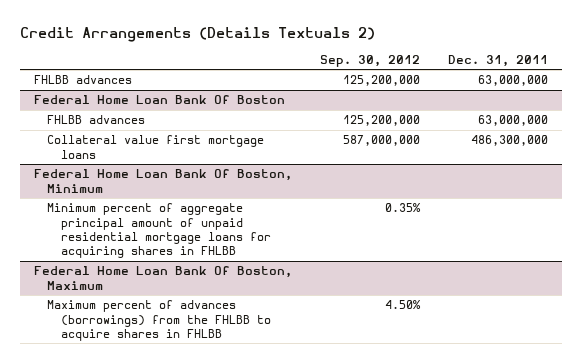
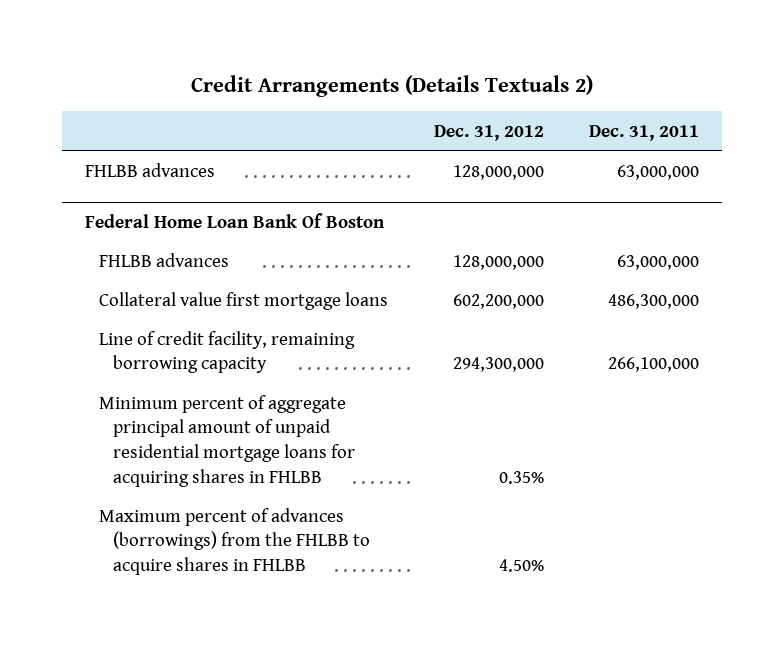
[320,54,421,67] Sep. 30, 2012 -> none
none -> [433,124,544,141] Dec. 31, 2012
[33,169,292,193] Federal Home Loan Bank Of Boston, Minimum -> none
none -> [99,330,356,374] Line of credit facility, remaining borrowing capacity
[33,266,292,290] Federal Home Loan Bank Of Boston, Maximum -> none

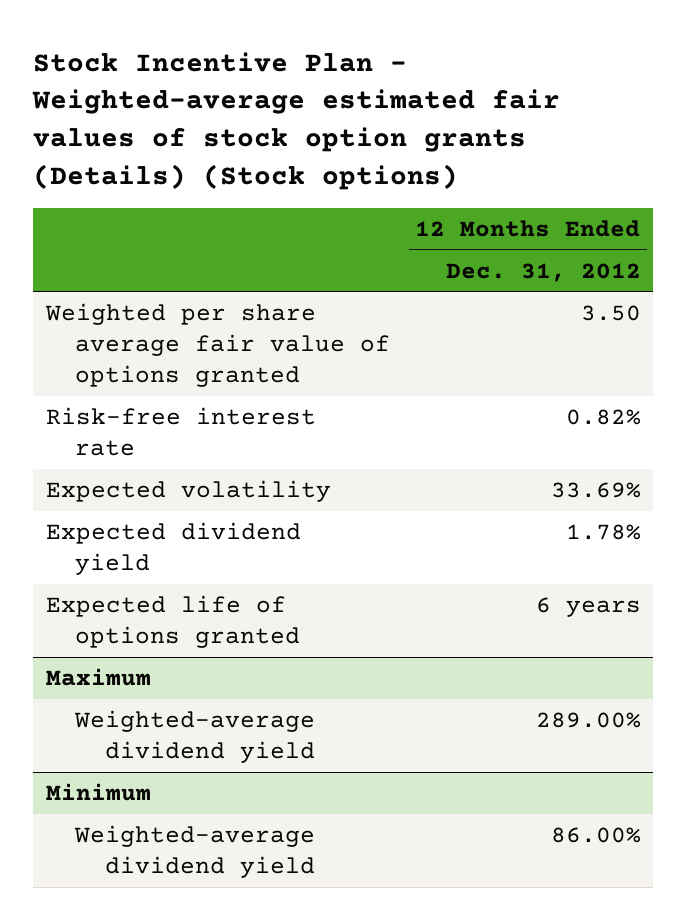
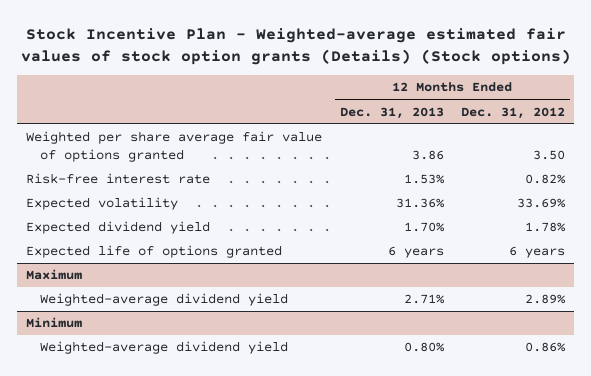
none -> [339,106,444,119] Dec. 31, 2013
[535,711,641,728] 289.00% -> [525,294,567,305] 2.89%
[550,826,641,843] 86.00% -> [525,342,567,353] 0.86%

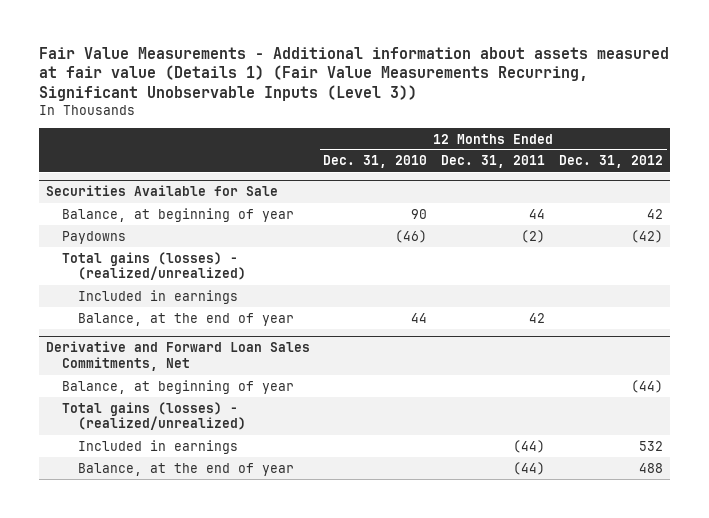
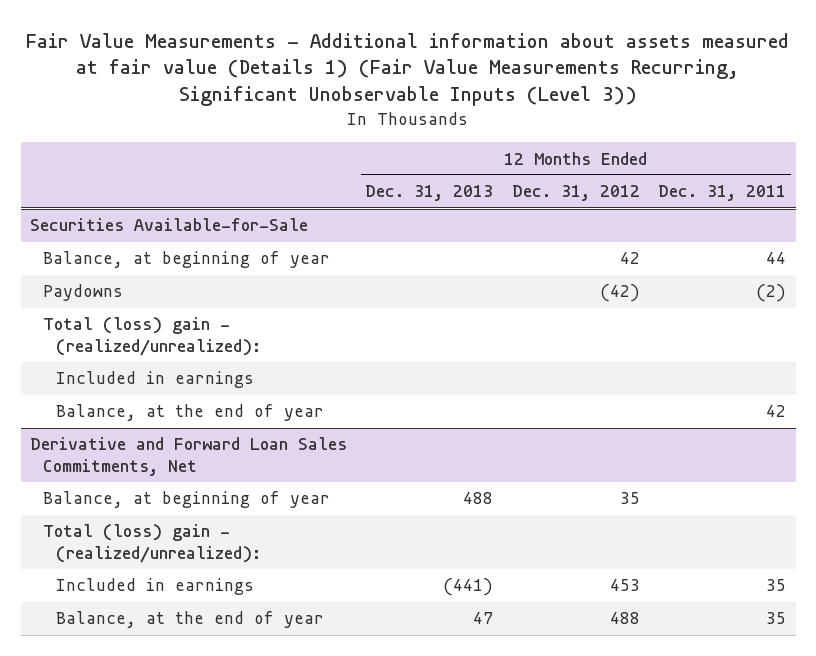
[323,155,428,169] Dec. 31, 2010 -> none
none -> [365,185,494,202] Dec. 31, 2013
[45,185,278,197] Securities Available for Sale -> [29,218,308,232] Securities Available-for-Sale
[61,251,247,281] Total gains (losses) - (realized/unrealized) -> [43,317,262,356] Total (loss) gain - (realized/unrealized):
[631,379,664,393] (44) -> [619,492,640,505] 35
[61,401,247,431] Total gains (losses) - (realized/unrealized) -> [43,524,262,563] Total (loss) gain - (realized/unrealized):
[513,439,546,453] (44) -> [766,579,787,592] 35
[639,440,664,451] 532 -> [609,579,640,592] 453
[513,461,546,475] (44) -> [766,612,787,625] 35

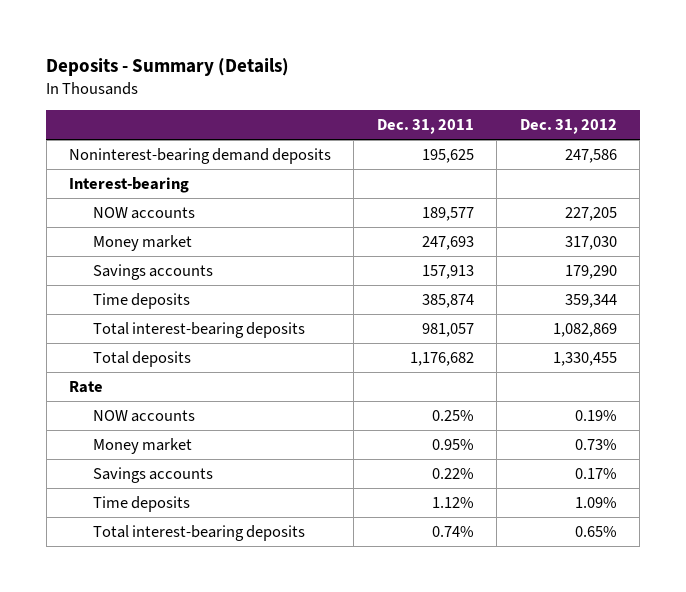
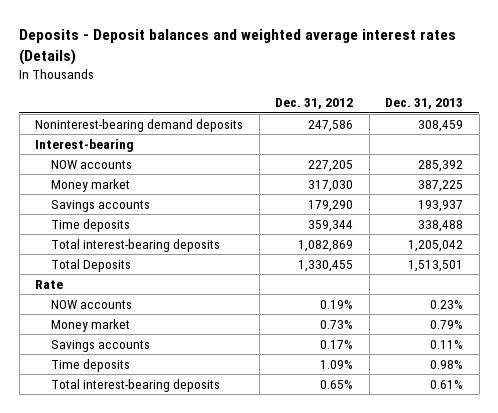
[46,57,290,76] Deposits - Summary (Details) -> [19,28,457,65] Deposits - Deposit balances and weighted average interest rates (Details)
[376,119,474,135] Dec. 31, 2011 -> none
none -> [385,98,464,110] Dec. 31, 2013
[92,350,191,367] Total deposits -> [50,258,131,272] Total Deposits

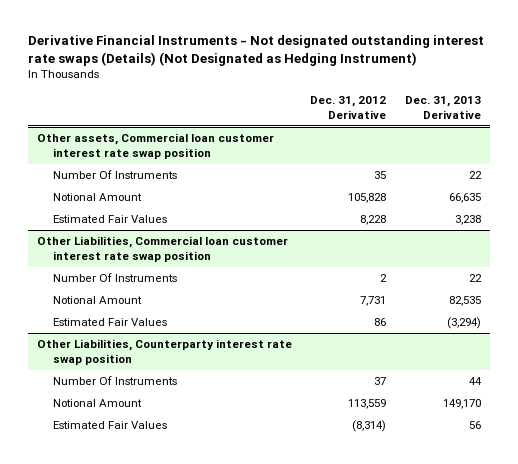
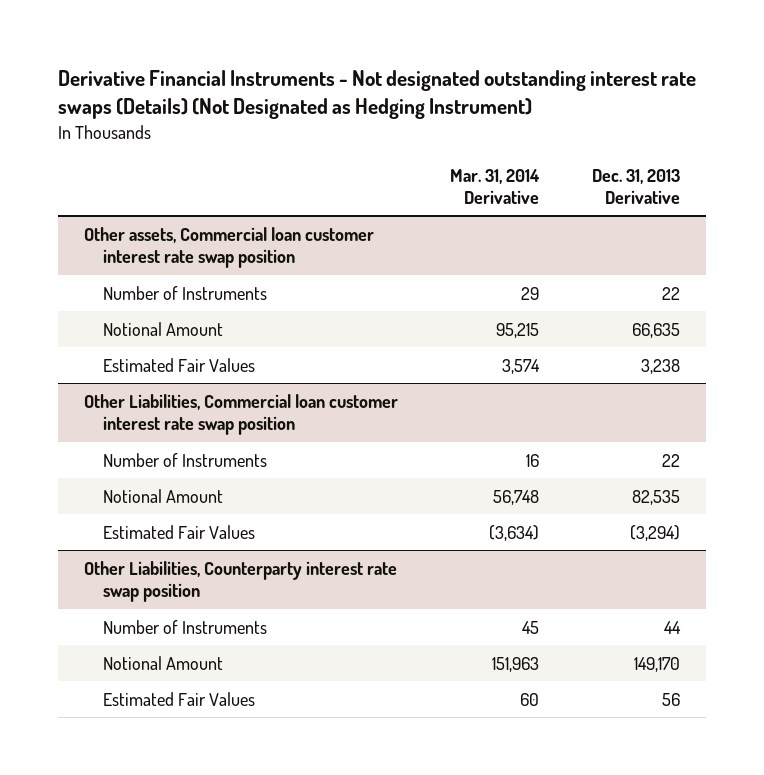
[310,96,387,119] Dec. 31, 2012 Derivative -> none
none -> [450,168,541,204] Mar. 31, 2014 Derivative
[53,169,178,179] Number Of Instruments -> [102,285,267,300] Number of Instruments
[53,272,178,282] Number Of Instruments -> [102,452,267,467] Number of Instruments
[53,375,178,385] Number Of Instruments -> [102,619,267,634] Number of Instruments

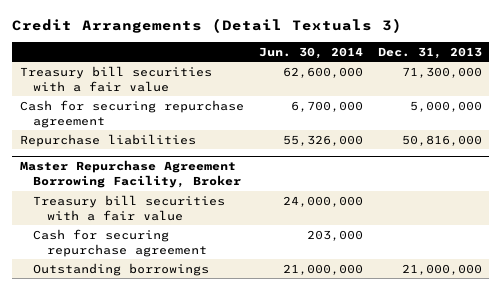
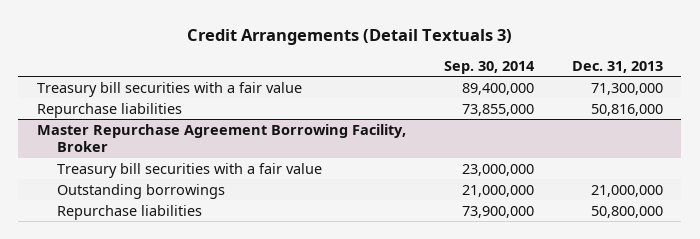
[258,46,363,59] Jun. 30, 2014 -> none
none -> [443,60,535,74] Sep. 30, 2014
[19,99,244,128] Cash for securing repurchase agreement -> none
[33,228,207,257] Cash for securing repurchase agreement -> none
none -> [57,204,203,220] Repurchase liabilities

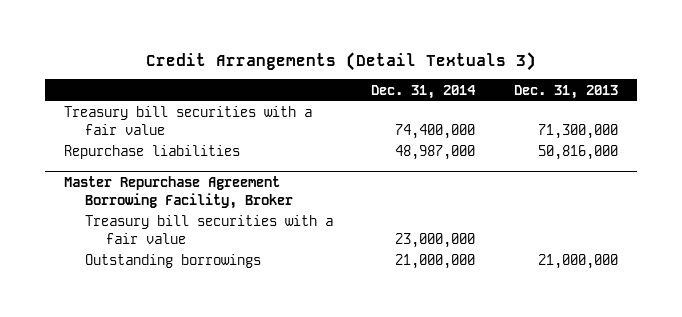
[443,60,535,74] Sep. 30, 2014 -> none
none -> [371,84,477,99] Dec. 31, 2014
[57,204,203,220] Repurchase liabilities -> none

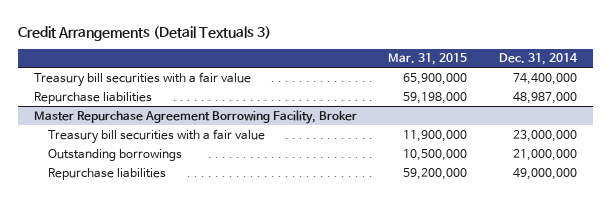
[513,84,618,99] Dec. 31, 2013 -> none
none -> [388,53,468,66] Mar. 31, 2015
none -> [48,167,167,180] Repurchase liabilities

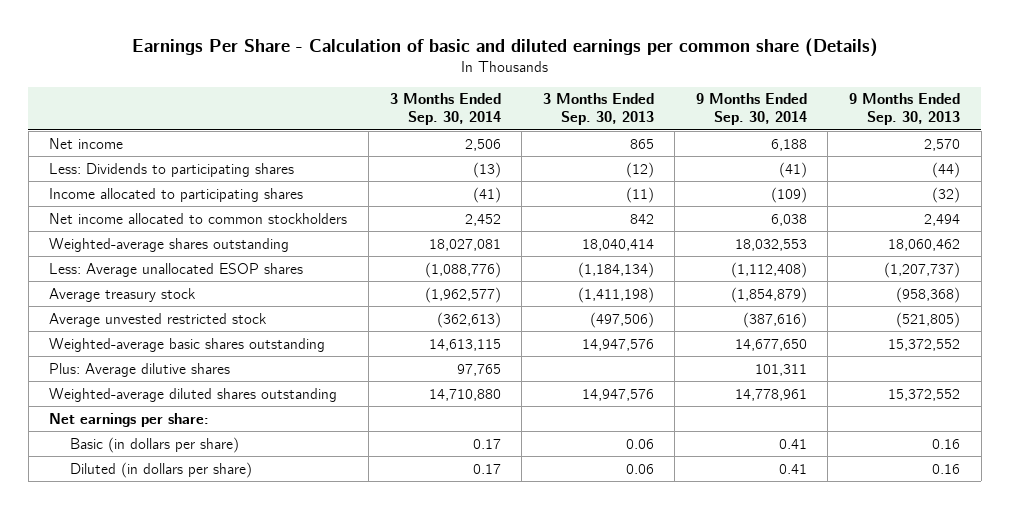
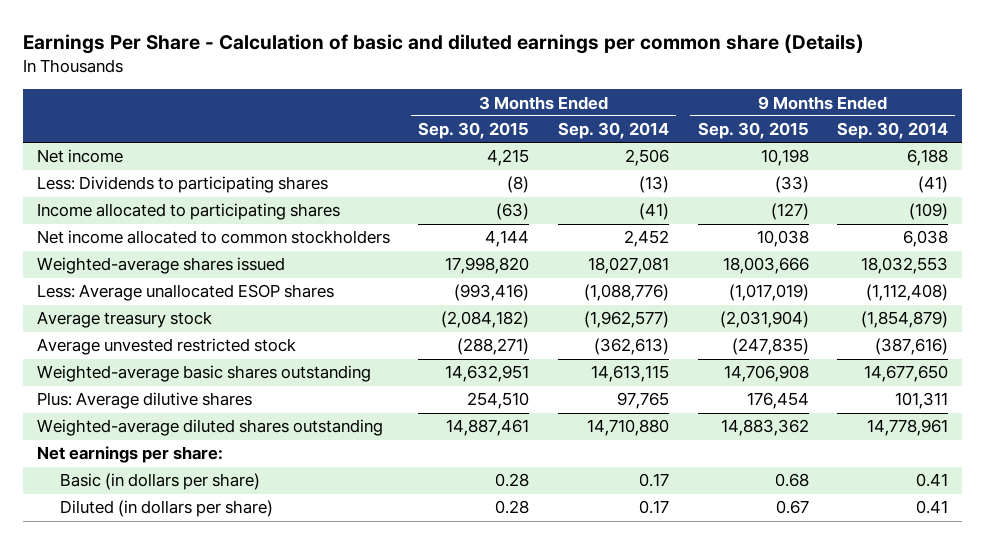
[542,93,654,126] 3 Months Ended Sep. 30, 2013 -> none
[848,93,960,126] 9 Months Ended Sep. 30, 2013 -> none
none -> [418,122,530,140] Sep. 30, 2015
none -> [697,122,809,140] Sep. 30, 2015
[49,237,290,252] Weighted-average shares outstanding -> [36,257,285,275] Weighted-average shares issued

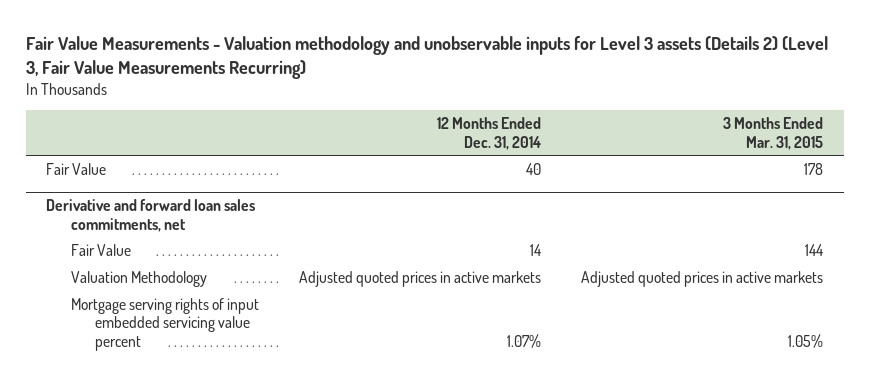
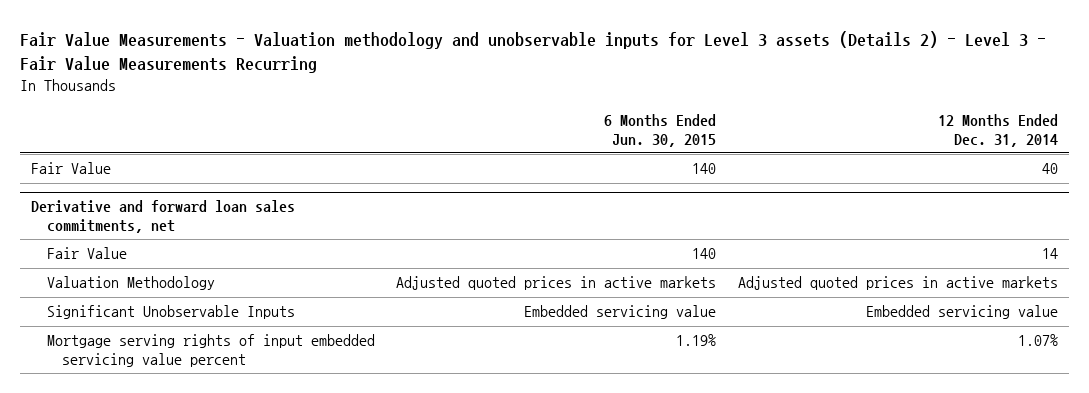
[25,35,828,79] Fair Value Measurements - Valuation methodology and unobservable inputs for Level 3 assets (Details 2) (Level 3, Fair Value Measurements Recurring) -> [20,30,1047,73] Fair Value Measurements - Valuation methodology and unobservable inputs for Level 3 assets (Details 2) - Level 3 - Fair Value Measurements Recurring
[723,117,824,150] 3 Months Ended Mar. 31, 2015 -> none
none -> [604,114,717,147] 6 Months Ended Jun. 30, 2015
none -> [46,305,295,320] Significant Unobservable Inputs

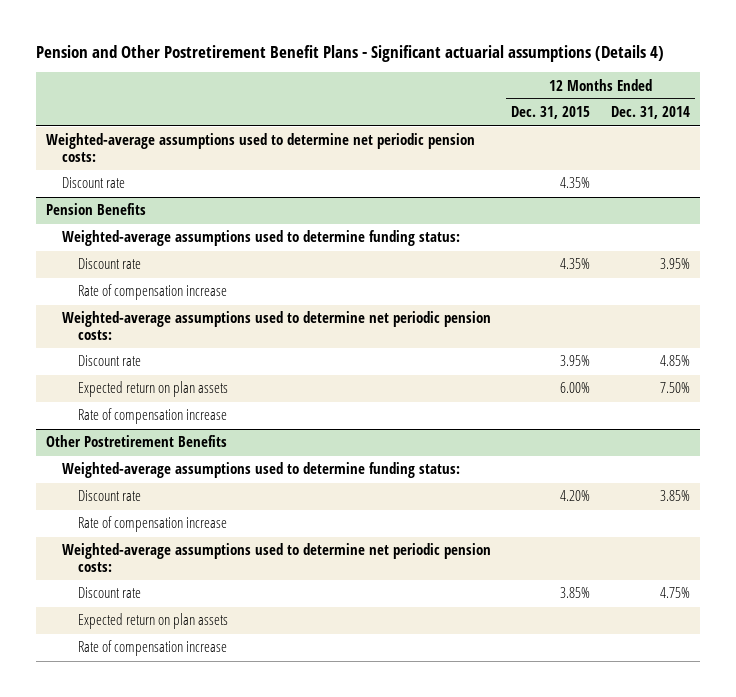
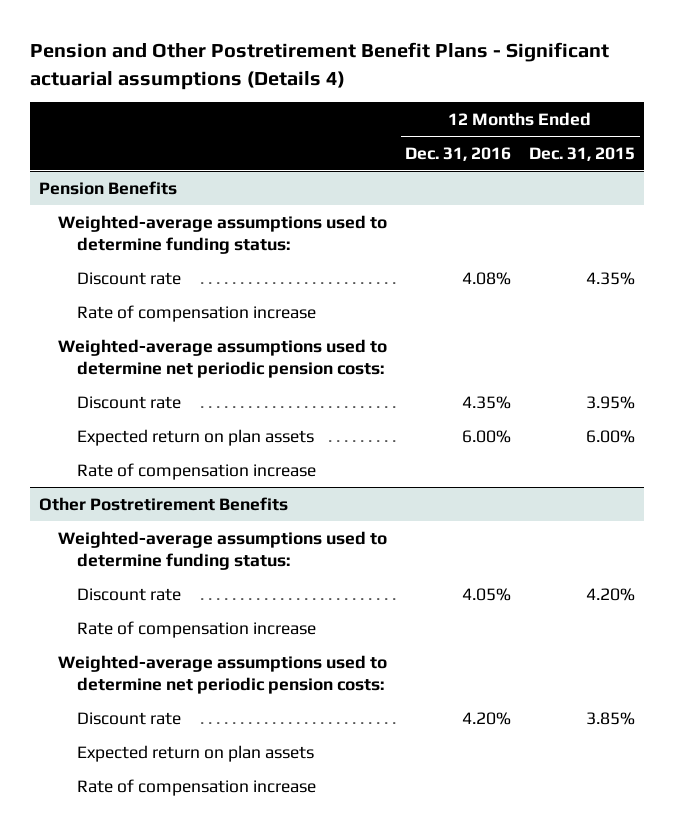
[610,106,690,120] Dec. 31, 2014 -> none
none -> [405,146,512,161] Dec. 31, 2016
[45,133,475,163] Weighted-average assumptions used to determine net periodic pension costs: -> none
[62,177,126,189] Discount rate -> none

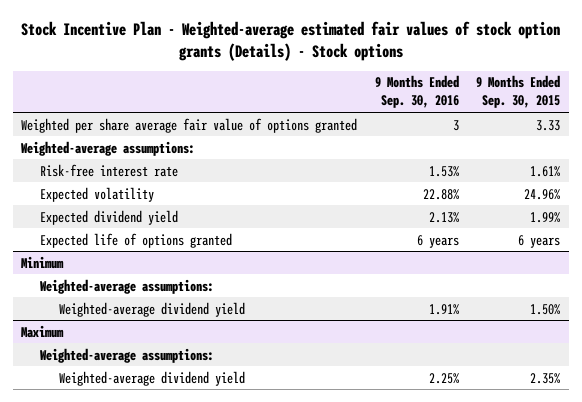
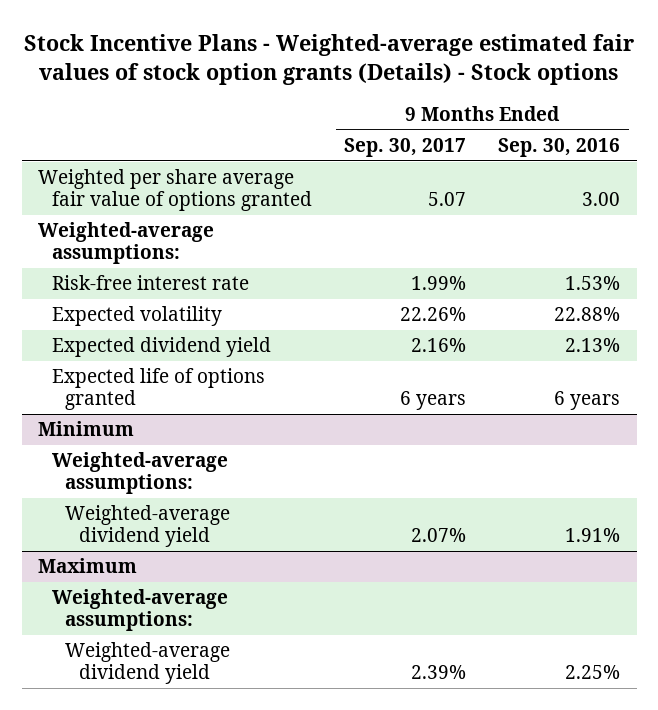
[20,20,560,61] Stock Incentive Plan - Weighted-average estimated fair values of stock option grants (Details) - Stock options -> [24,33,635,86] Stock Incentive Plans - Weighted-average estimated fair values of stock option grants (Details) - Stock options
[476,75,561,109] 9 Months Ended Sep. 30, 2015 -> none
none -> [344,138,467,158] Sep. 30, 2017
[452,119,459,131] 3 -> [582,192,621,207] 3.00

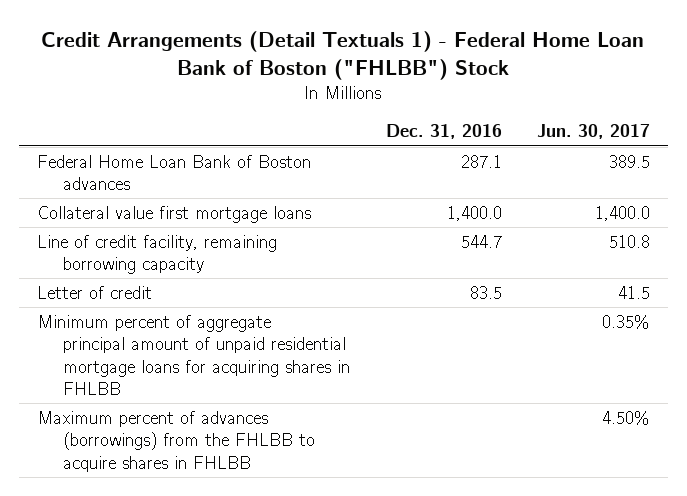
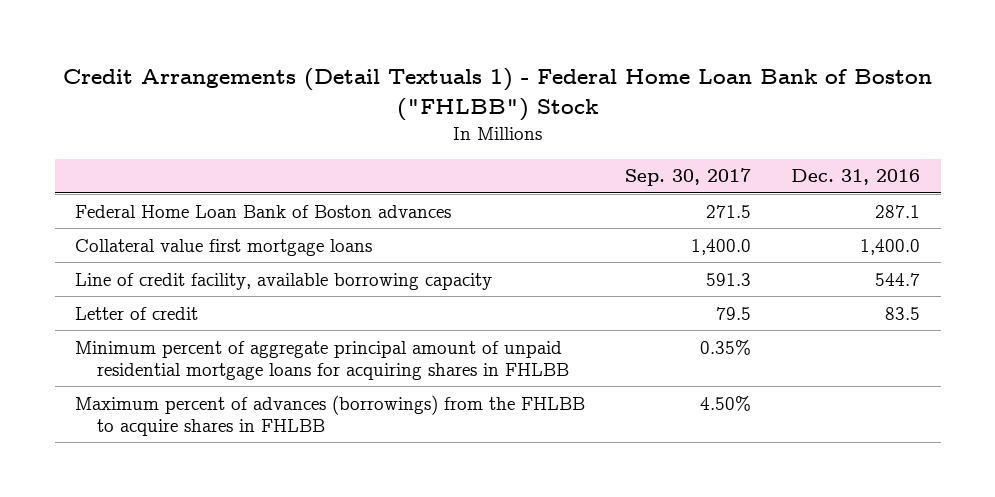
[537,124,651,140] Jun. 30, 2017 -> none
none -> [625,168,752,187] Sep. 30, 2017
[36,234,277,275] Line of credit facility, remaining borrowing capacity -> [74,272,492,290] Line of credit facility, available borrowing capacity

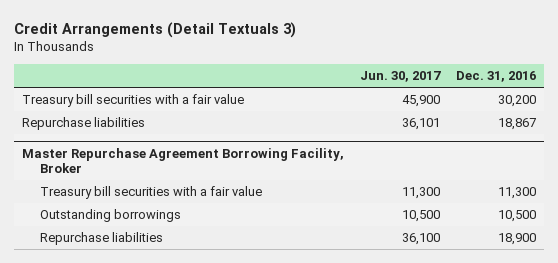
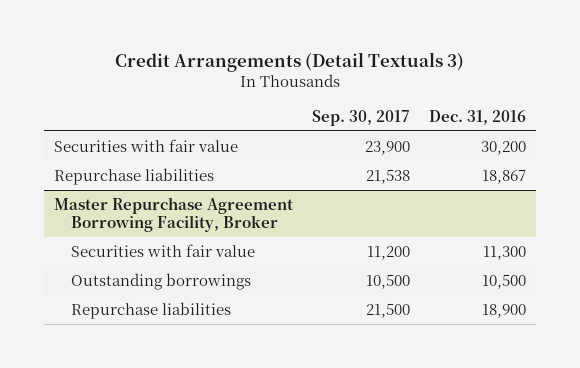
[359,71,441,83] Jun. 30, 2017 -> none
none -> [311,109,410,126] Sep. 30, 2017
[21,94,244,108] Treasury bill securities with a fair value -> [53,138,238,152] Securities with fair value
[39,186,262,200] Treasury bill securities with a fair value -> [70,243,255,257] Securities with fair value

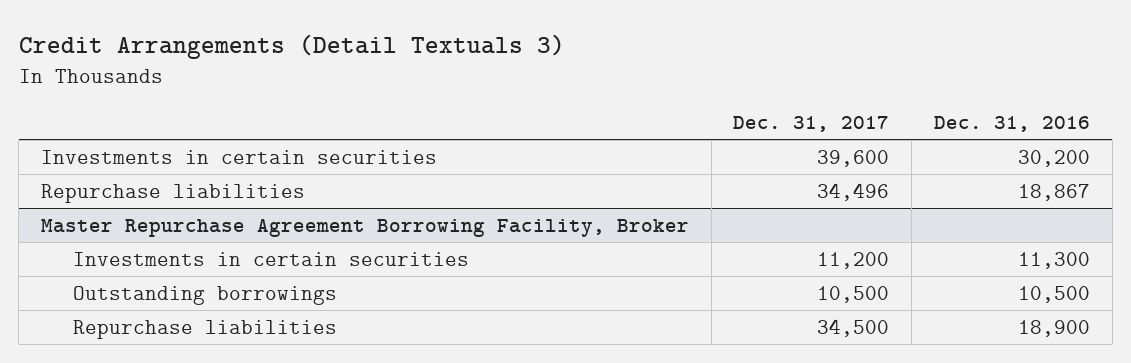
[311,109,410,126] Sep. 30, 2017 -> none
none -> [733,115,890,132] Dec. 31, 2017
[53,138,238,152] Securities with fair value -> [40,149,437,164] Investments in certain securities
[70,243,255,257] Securities with fair value -> [73,251,470,266] Investments in certain securities

